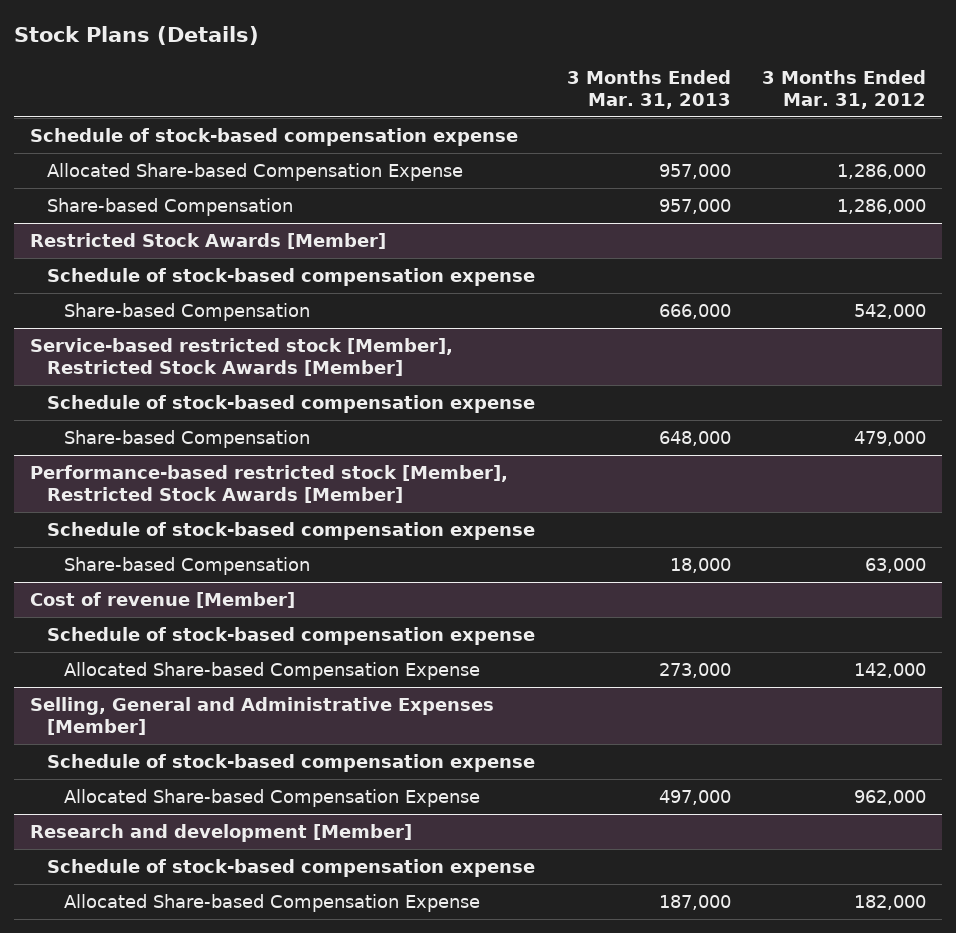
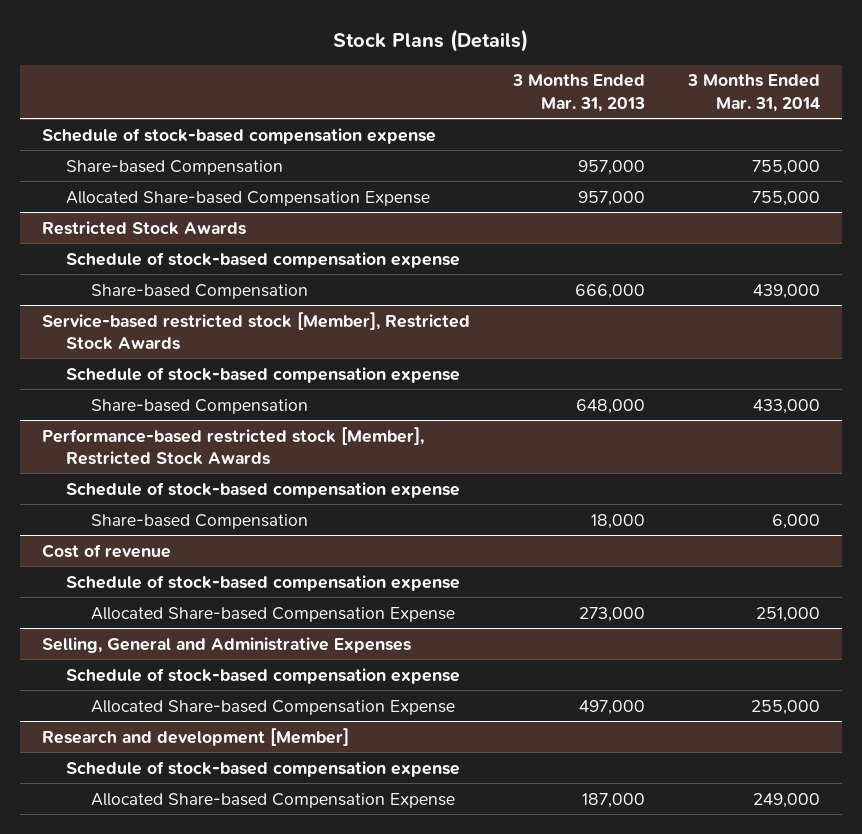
[762,69,927,109] 3 Months Ended Mar. 31, 2012 -> none
none -> [687,74,821,112] 3 Months Ended Mar. 31, 2014
[47,162,464,181] Allocated Share-based Compensation Expense -> [66,190,431,206] Allocated Share-based Compensation Expense
[29,232,386,249] Restricted Stock Awards [Member] -> [41,220,246,235] Restricted Stock Awards
[29,337,453,377] Service-based restricted stock [Member], Restricted Stock Awards [Member] -> [41,311,470,350] Service-based restricted stock [Member], Restricted Stock Awards
[29,464,508,504] Performance-based restricted stock [Member], Restricted Stock Awards [Member] -> [41,426,424,465] Performance-based restricted stock [Member], Restricted Stock Awards
[29,591,295,608] Cost of revenue [Member] -> [41,543,171,558] Cost of revenue
[29,696,494,736] Selling, General and Administrative Expenses [Member] -> [41,636,411,653] Selling, General and Administrative Expenses

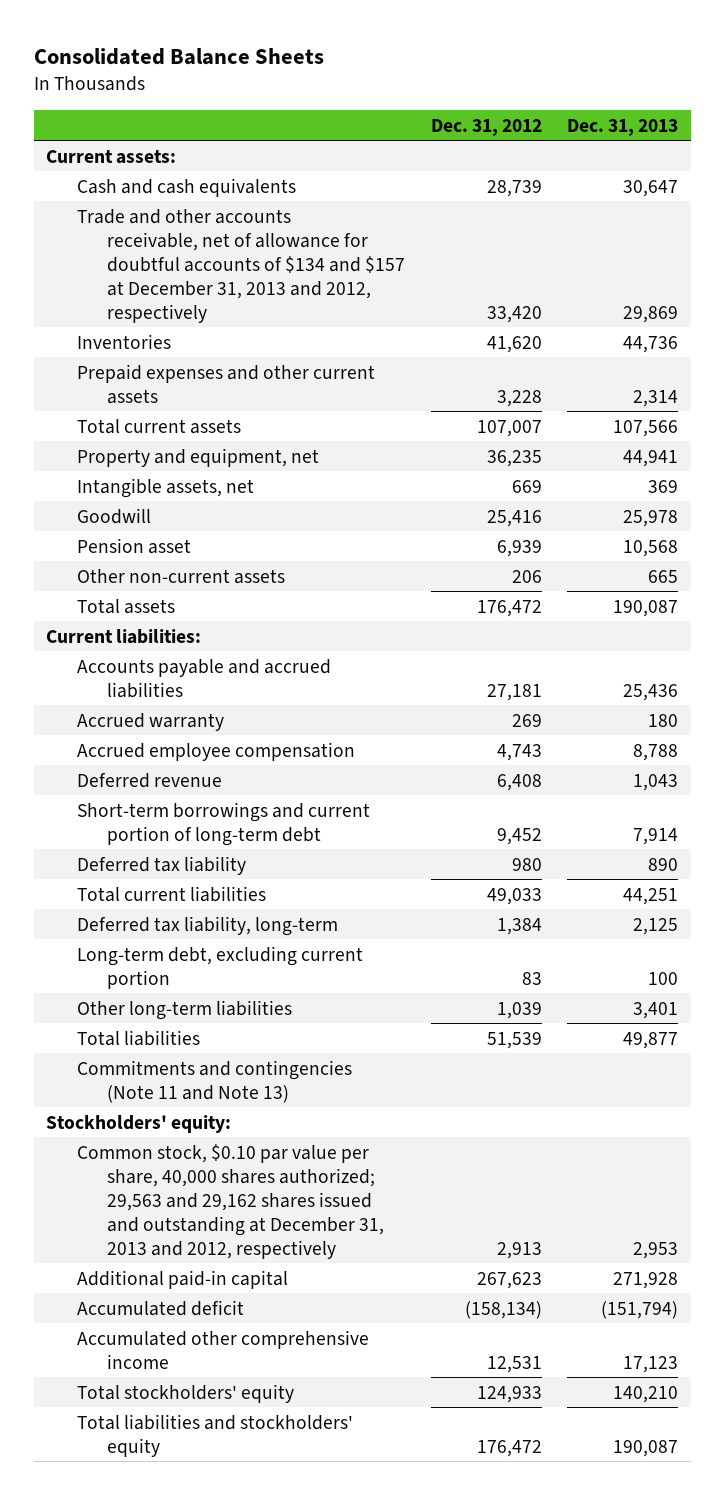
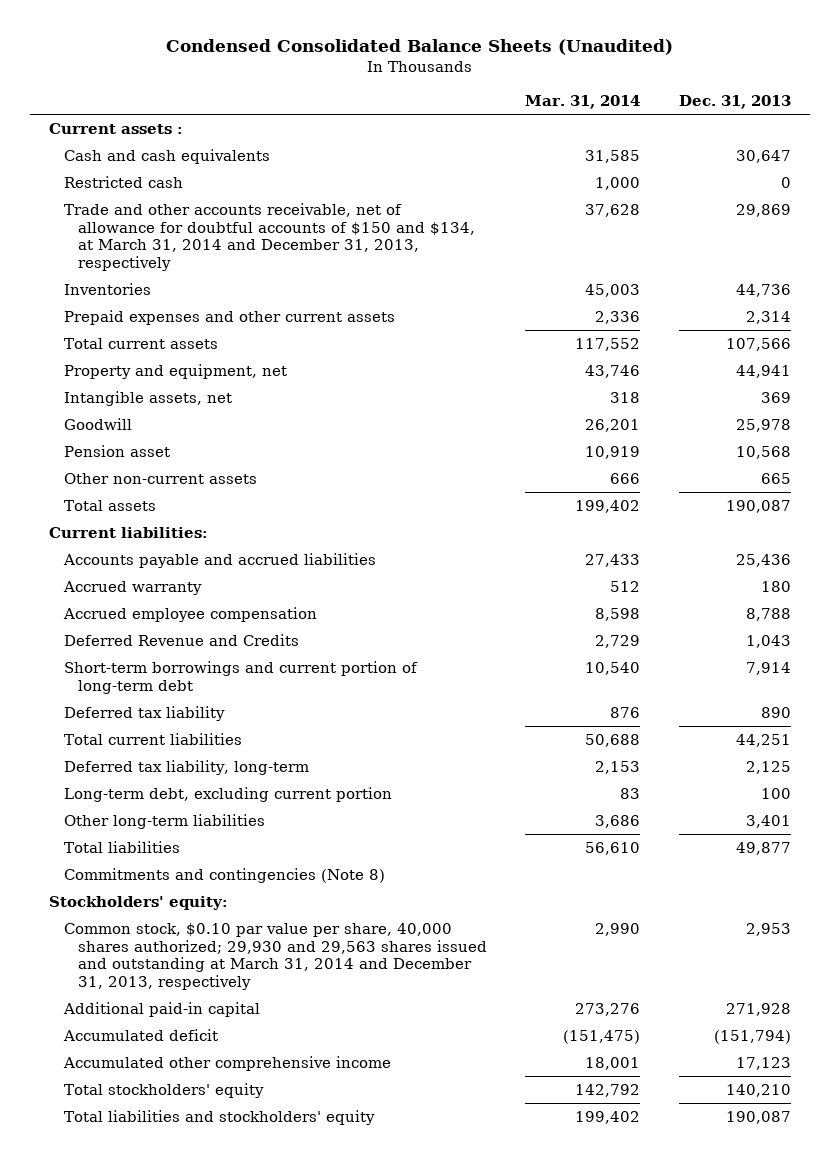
[33,47,324,65] Consolidated Balance Sheets -> [165,39,673,56] Condensed Consolidated Balance Sheets (Unaudited)
[430,118,542,136] Dec. 31, 2012 -> none
none -> [525,94,641,109] Mar. 31, 2014
[46,149,177,164] Current assets: -> [48,123,183,135] Current assets :
none -> [63,176,183,189] Restricted cash
[76,208,406,323] Trade and other accounts receivable, net of allowance for doubtful accounts of $134 and $157 at December 31, 2013 and 2012, respectively -> [63,203,476,271] Trade and other accounts receivable, net of allowance for doubtful accounts of $150 and $134, at March 31, 2014 and December 31, 2013, respectively
[76,772,222,788] Deferred revenue -> [63,634,299,647] Deferred Revenue and Credits
[76,1059,352,1103] Commitments and contingencies (Note 11 and Note 13) -> [63,868,385,884] Commitments and contingencies (Note 8)
[76,1143,385,1259] Common stock, $0.10 par value per share, 40,000 shares authorized; 29,563 and 29,162 shares issued and outstanding at December 31, 2013 and 2012, respectively -> [63,923,488,990] Common stock, $0.10 par value per share, 40,000 shares authorized; 29,930 and 29,563 shares issued and outstanding at March 31, 2014 and December 31, 2013, respectively

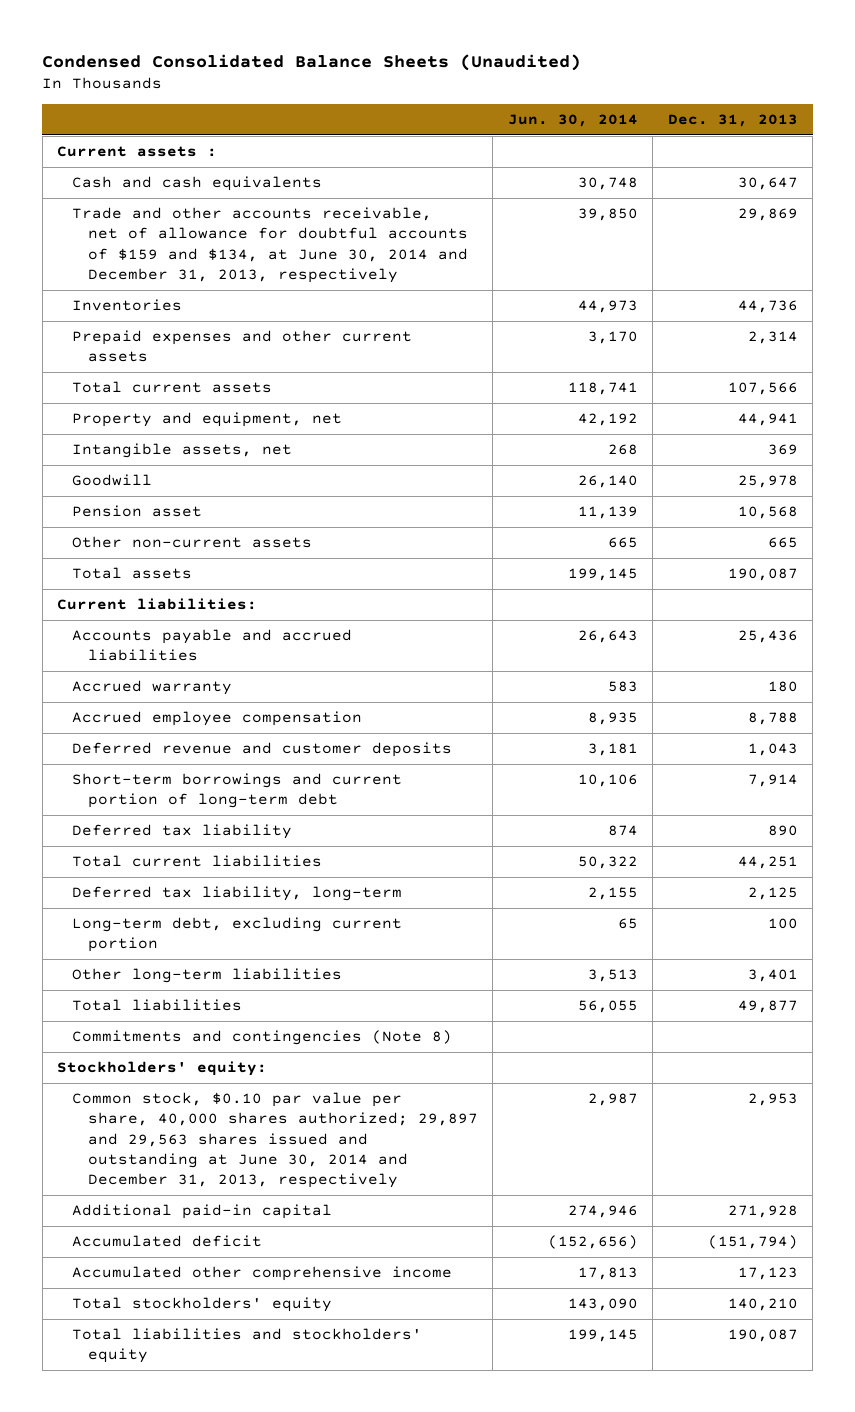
[525,94,641,109] Mar. 31, 2014 -> none
none -> [507,114,638,128] Jun. 30, 2014
[63,176,183,189] Restricted cash -> none
[63,203,476,271] Trade and other accounts receivable, net of allowance for doubtful accounts of $150 and $134, at March 31, 2014 and December 31, 2013, respectively -> [72,206,468,284] Trade and other accounts receivable, net of allowance for doubtful accounts of $159 and $134, at June 30, 2014 and December 31, 2013, respectively
[63,634,299,647] Deferred Revenue and Credits -> [72,741,453,757] Deferred revenue and customer deposits
[63,923,488,990] Common stock, $0.10 par value per share, 40,000 shares authorized; 29,930 and 29,563 shares issued and outstanding at March 31, 2014 and December 31, 2013, respectively -> [72,1091,478,1189] Common stock, $0.10 par value per share, 40,000 shares authorized; 29,897 and 29,563 shares issued and outstanding at June 30, 2014 and December 31, 2013, respectively

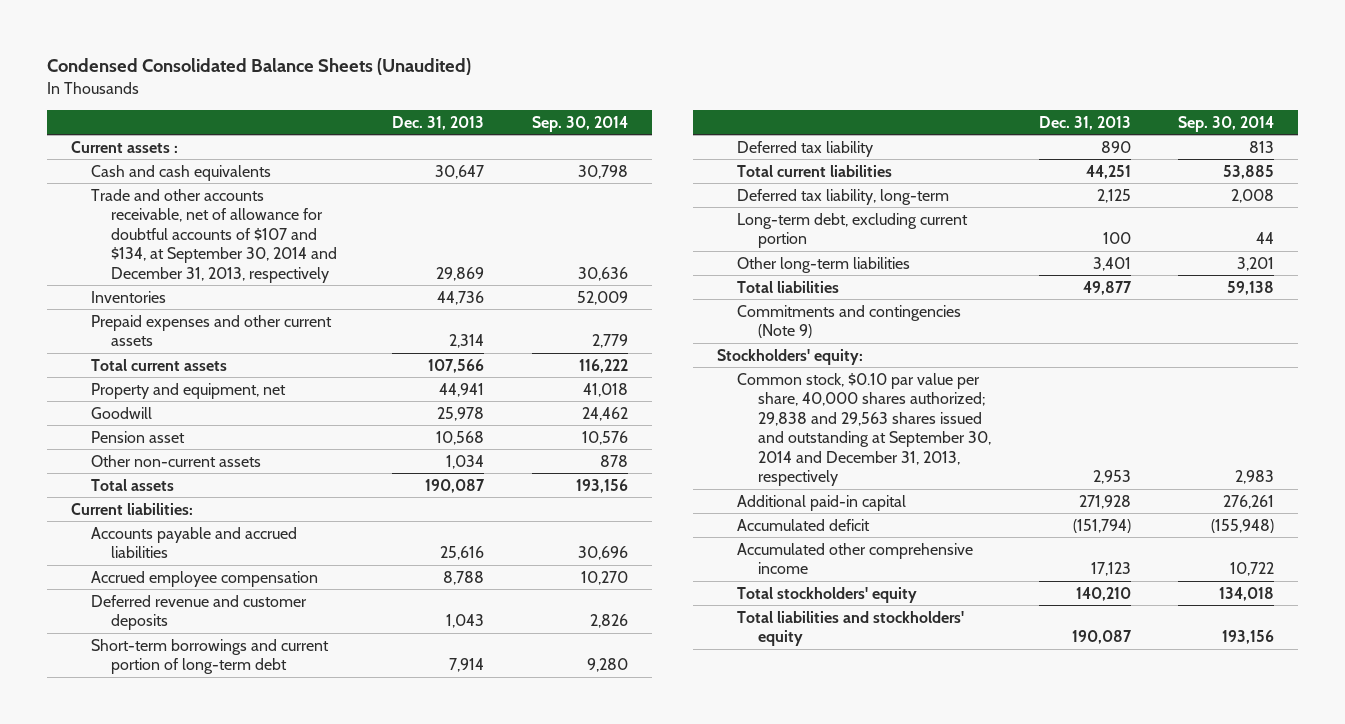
[507,114,638,128] Jun. 30, 2014 -> none
none -> [532,115,629,132] Sep. 30, 2014
[72,206,468,284] Trade and other accounts receivable, net of allowance for doubtful accounts of $159 and $134, at June 30, 2014 and December 31, 2013, respectively -> [91,188,338,283] Trade and other accounts receivable, net of allowance for doubtful accounts of $107 and $134, at September 30, 2014 and December 31, 2013, respectively
[72,442,293,458] Intangible assets, net -> none
[767,536,798,548] 665 -> [446,454,485,469] 1,034
[72,679,233,695] Accrued warranty -> none
[737,629,798,643] 25,436 -> [440,546,485,561] 25,616
[72,1029,453,1045] Commitments and contingencies (Note 8) -> [737,304,962,339] Commitments and contingencies (Note 9)
[72,1091,478,1189] Common stock, $0.10 par value per share, 40,000 shares authorized; 29,897 and 29,563 shares issued and outstanding at June 30, 2014 and December 31, 2013, respectively -> [737,372,991,487] Common stock, $0.10 par value per share, 40,000 shares authorized; 29,838 and 29,563 shares issued and outstanding at September 30, 2014 and December 31, 2013, respectively

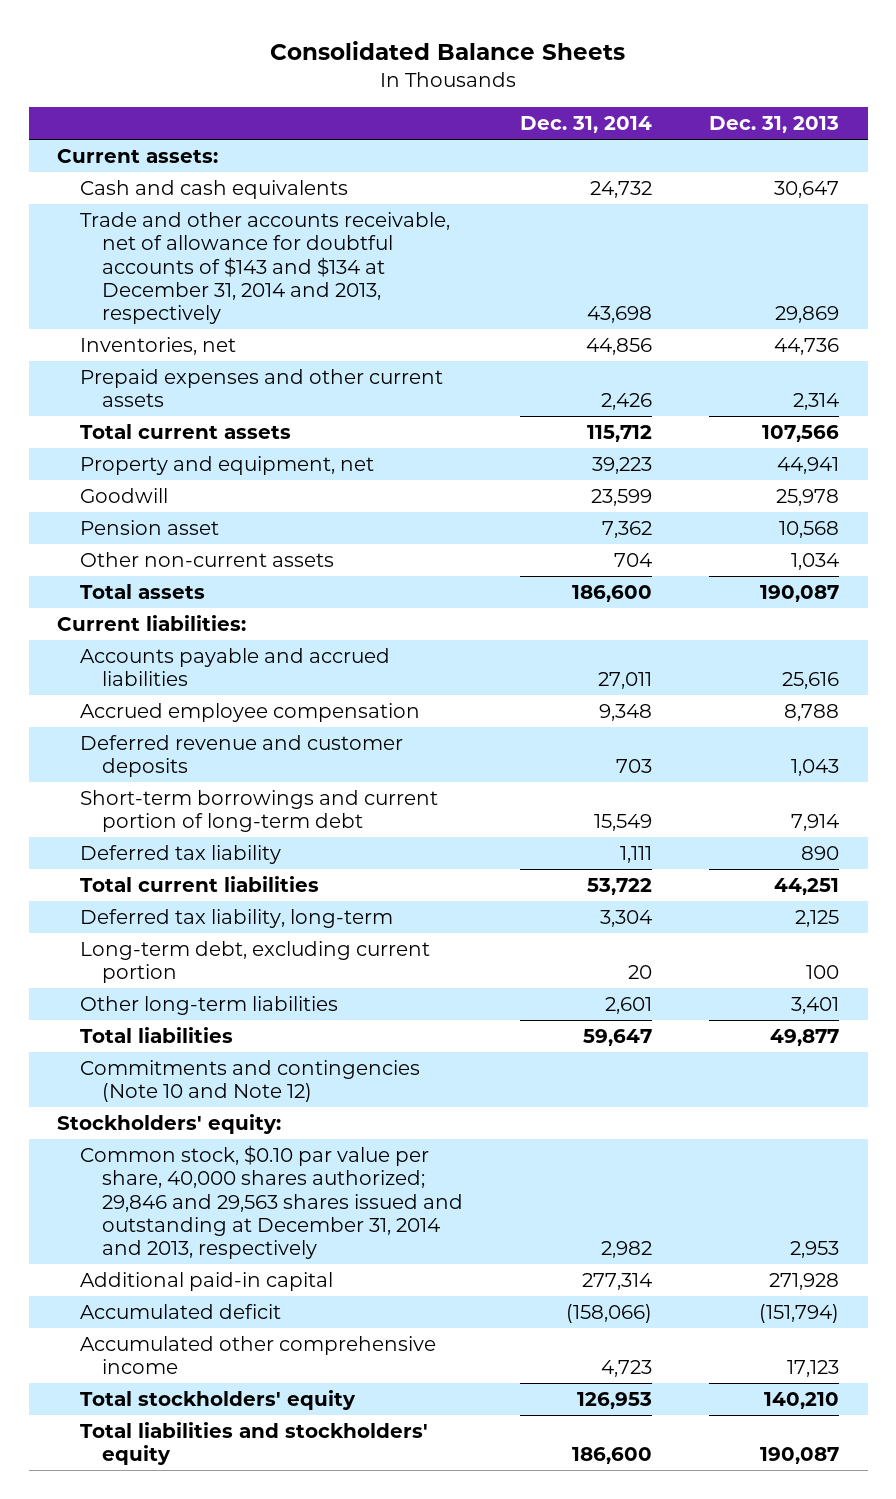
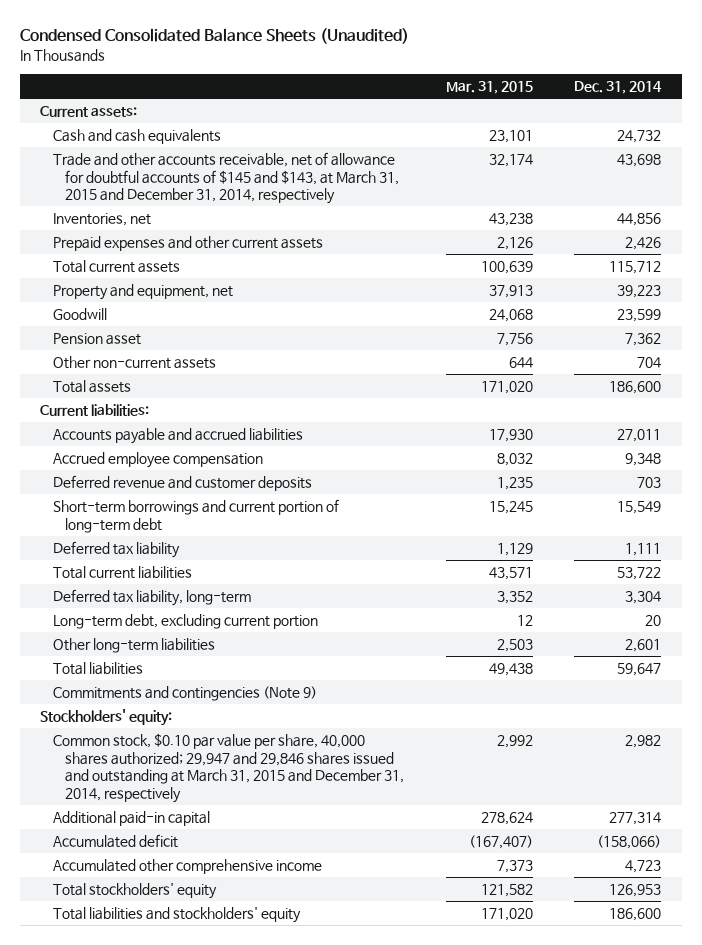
[270,40,626,60] Consolidated Balance Sheets -> [19,28,409,45] Condensed Consolidated Balance Sheets (Unaudited)
[709,116,840,134] Dec. 31, 2013 -> none
none -> [445,81,533,95] Mar. 31, 2015
[79,212,450,324] Trade and other accounts receivable, net of allowance for doubtful accounts of $143 and $134 at December 31, 2014 and 2013, respectively -> [52,152,400,205] Trade and other accounts receivable, net of allowance for doubtful accounts of $145 and $143, at March 31, 2015 and December 31, 2014, respectively
[79,1060,420,1103] Commitments and contingencies (Note 10 and Note 12) -> [52,686,317,702] Commitments and contingencies (Note 9)
[79,1145,463,1259] Common stock, $0.10 par value per share, 40,000 shares authorized; 29,846 and 29,563 shares issued and outstanding at December 31, 2014 and 2013, respectively -> [52,733,405,804] Common stock, $0.10 par value per share, 40,000 shares authorized; 29,947 and 29,846 shares issued and outstanding at March 31, 2015 and December 31, 2014, respectively

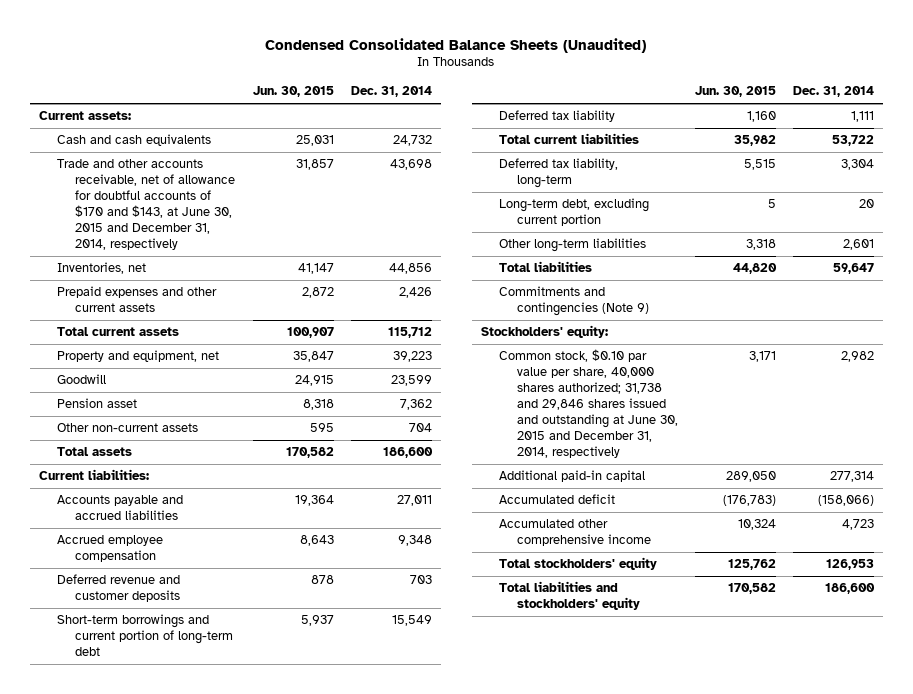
[445,81,533,95] Mar. 31, 2015 -> none
none -> [252,86,334,98] Jun. 30, 2015
[52,152,400,205] Trade and other accounts receivable, net of allowance for doubtful accounts of $145 and $143, at March 31, 2015 and December 31, 2014, respectively -> [56,159,235,251] Trade and other accounts receivable, net of allowance for doubtful accounts of $170 and $143, at June 30, 2015 and December 31, 2014, respectively
[52,733,405,804] Common stock, $0.10 par value per share, 40,000 shares authorized; 29,947 and 29,846 shares issued and outstanding at March 31, 2015 and December 31, 2014, respectively -> [498,349,678,459] Common stock, $0.10 par value per share, 40,000 shares authorized; 31,738 and 29,846 shares issued and outstanding at June 30, 2015 and December 31, 2014, respectively

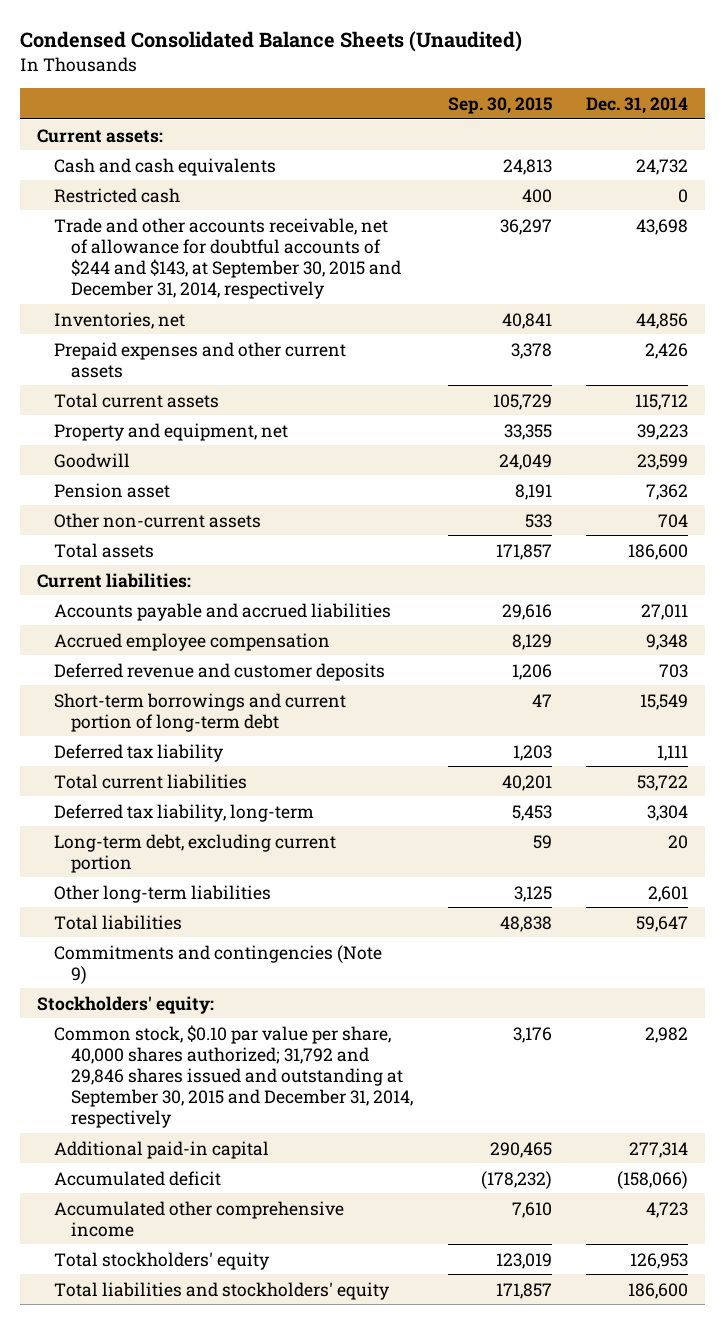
[252,86,334,98] Jun. 30, 2015 -> none
none -> [447,96,552,114] Sep. 30, 2015
none -> [54,187,181,203] Restricted cash
[56,159,235,251] Trade and other accounts receivable, net of allowance for doubtful accounts of $170 and $143, at June 30, 2015 and December 31, 2014, respectively -> [54,217,401,299] Trade and other accounts receivable, net of allowance for doubtful accounts of $244 and $143, at September 30, 2015 and December 31, 2014, respectively
[498,349,678,459] Common stock, $0.10 par value per share, 40,000 shares authorized; 31,738 and 29,846 shares issued and outstanding at June 30, 2015 and December 31, 2014, respectively -> [54,1024,413,1128] Common stock, $0.10 par value per share, 40,000 shares authorized; 31,792 and 29,846 shares issued and outstanding at September 30, 2015 and December 31, 2014, respectively

